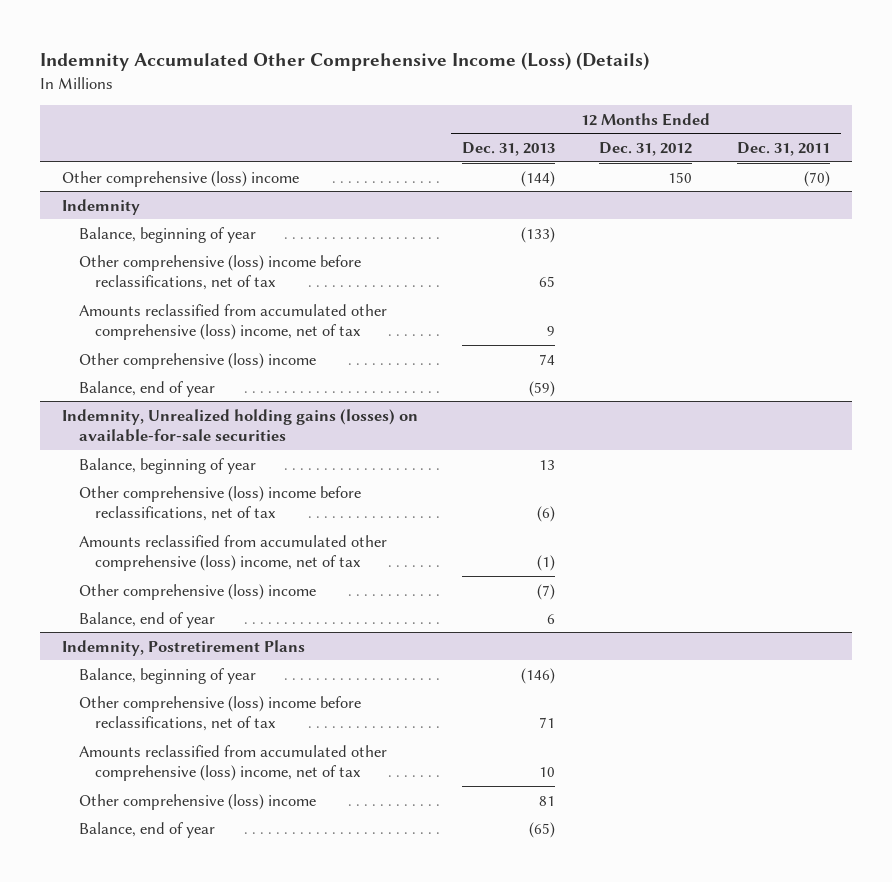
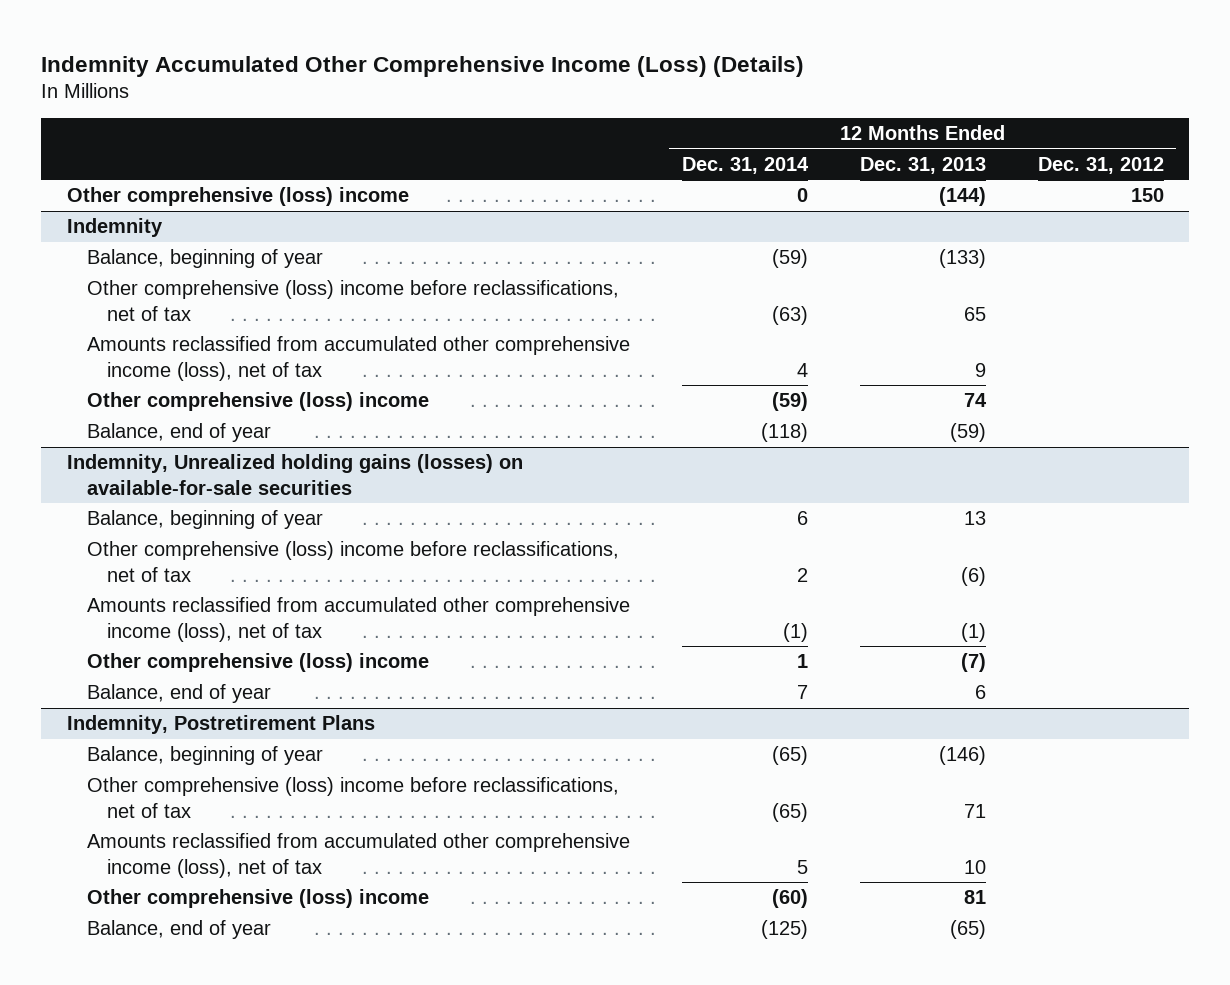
[736,142,830,157] Dec. 31, 2011 -> none
none -> [681,156,809,174] Dec. 31, 2014
[78,303,387,341] Amounts reclassified from accumulated other comprehensive (loss) income, net of tax -> [87,336,631,381] Amounts reclassified from accumulated other comprehensive income (loss), net of tax
[78,534,387,572] Amounts reclassified from accumulated other comprehensive (loss) income, net of tax -> [87,597,631,642] Amounts reclassified from accumulated other comprehensive income (loss), net of tax
[78,744,387,782] Amounts reclassified from accumulated other comprehensive (loss) income, net of tax -> [87,833,631,878] Amounts reclassified from accumulated other comprehensive income (loss), net of tax

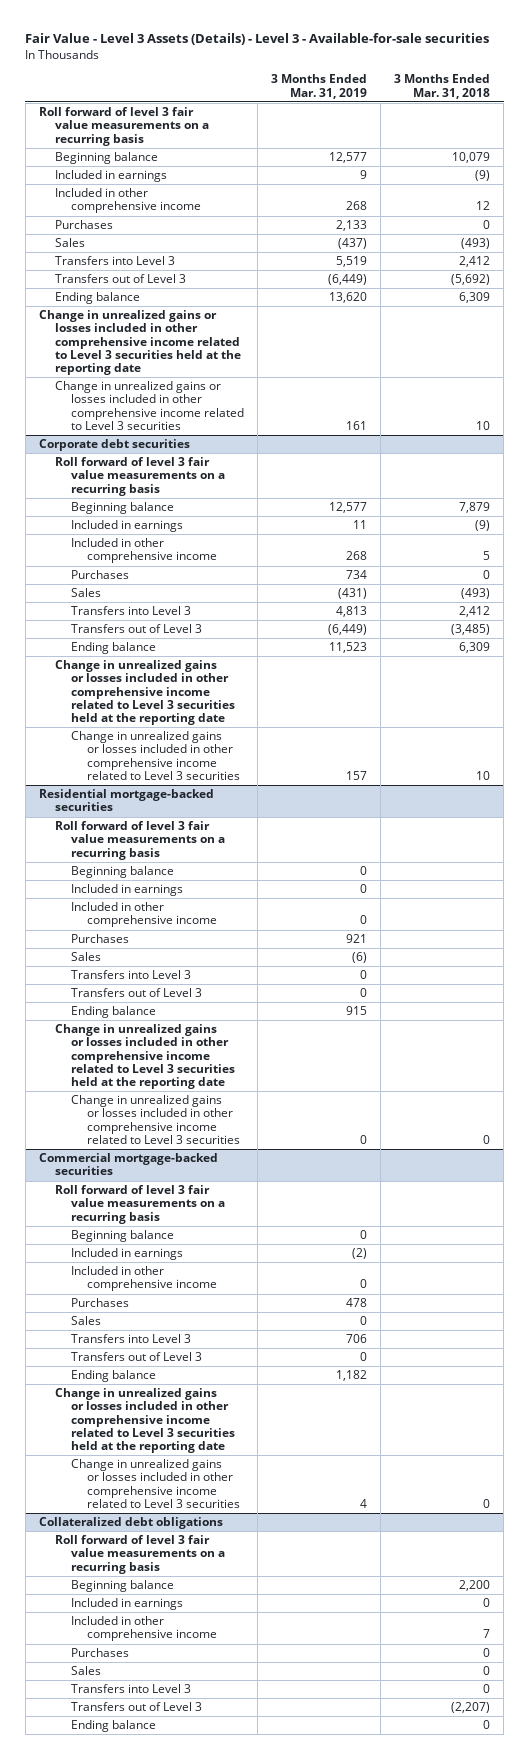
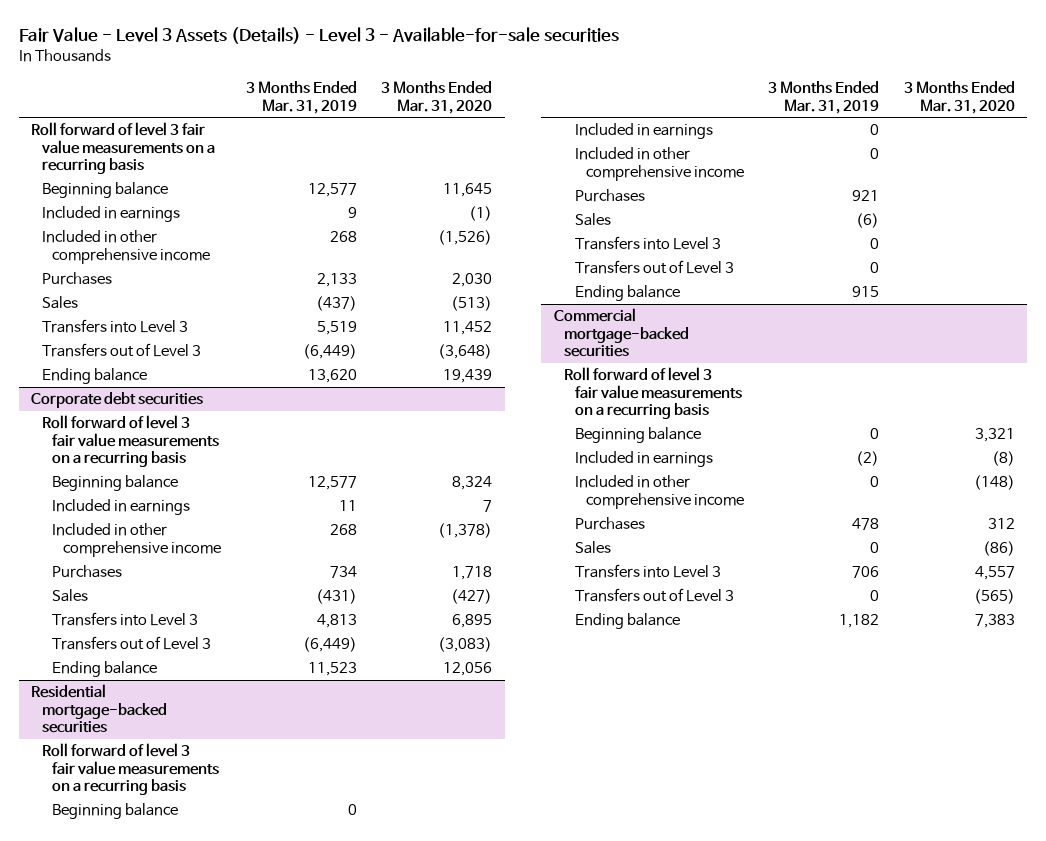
[394,74,491,99] 3 Months Ended Mar. 31, 2018 -> none
none -> [381,80,493,114] 3 Months Ended Mar. 31, 2020
[38,310,241,376] Change in unrealized gains or losses included in other comprehensive income related to Level 3 securities held at the reporting date -> none
[54,381,244,431] Change in unrealized gains or losses included in other comprehensive income related to Level 3 securities -> none
[54,660,235,726] Change in unrealized gains or losses included in other comprehensive income related to Level 3 securities held at the reporting date -> none
[70,731,240,781] Change in unrealized gains or losses included in other comprehensive income related to Level 3 securities -> none
[54,1024,235,1090] Change in unrealized gains or losses included in other comprehensive income related to Level 3 securities held at the reporting date -> none
[70,1095,240,1145] Change in unrealized gains or losses included in other comprehensive income related to Level 3 securities -> none
[54,1388,235,1454] Change in unrealized gains or losses included in other comprehensive income related to Level 3 securities held at the reporting date -> none
[70,1459,240,1509] Change in unrealized gains or losses included in other comprehensive income related to Level 3 securities -> none
[38,1517,223,1530] Collateralized debt obligations -> none
[54,1535,225,1574] Roll forward of level 3 fair value measurements on a recurring basis -> none
[70,1580,174,1593] Beginning balance -> none
[70,1598,183,1611] Included in earnings -> none
[70,1616,217,1642] Included in other comprehensive income -> none
[70,1648,129,1658] Purchases -> none
[70,1666,101,1676] Sales -> none
[70,1684,191,1694] Transfers into Level 3 -> none
[70,1702,202,1712] Transfers out of Level 3 -> none
[70,1720,156,1733] Ending balance -> none

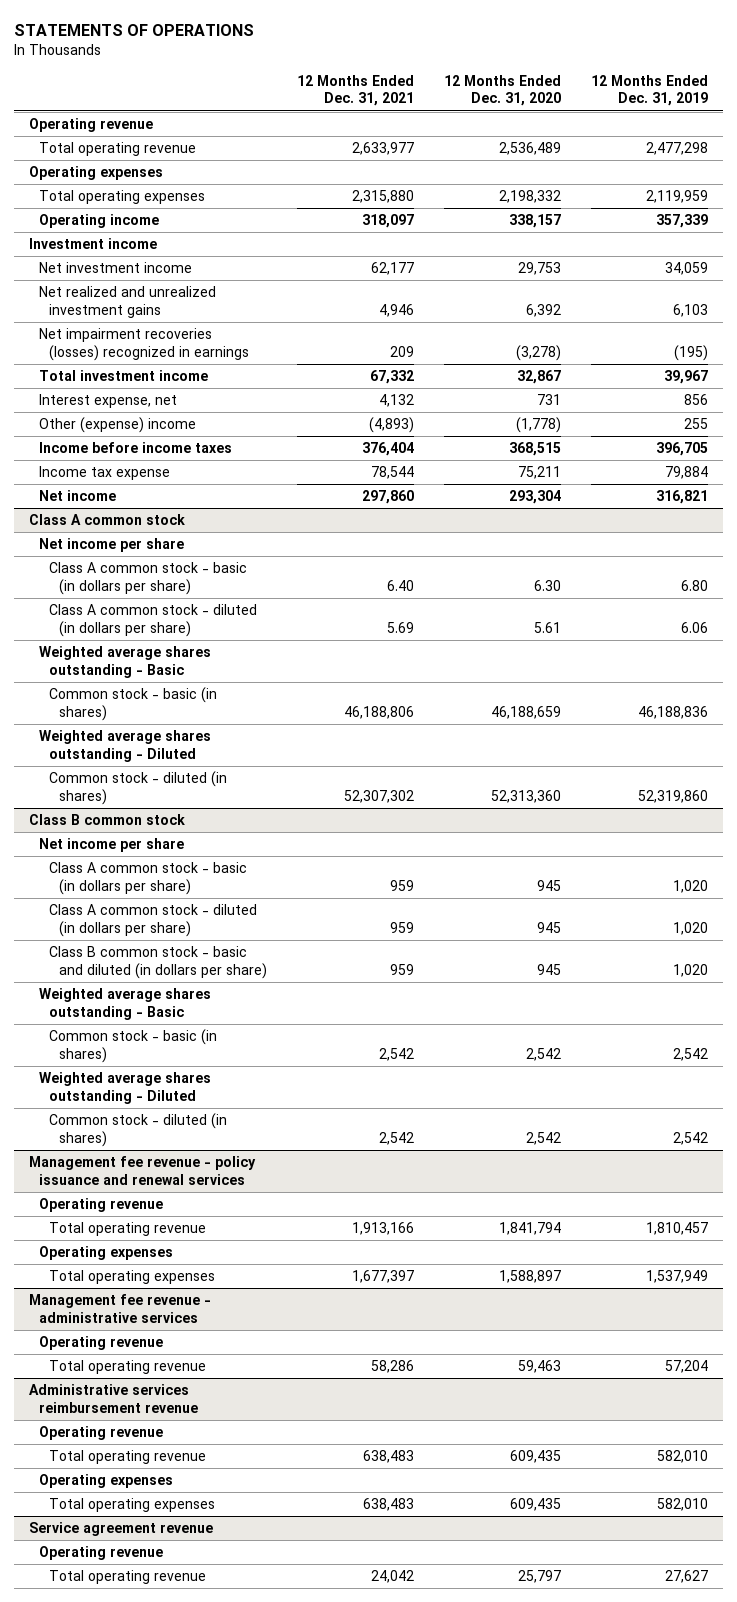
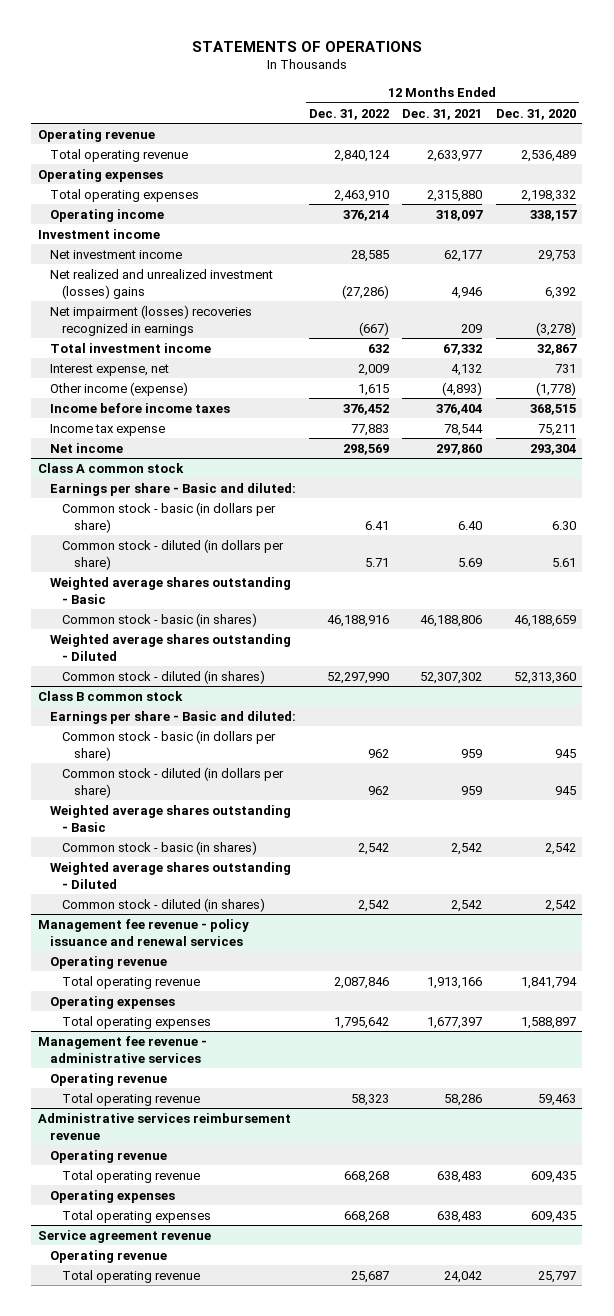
[591,74,709,107] 12 Months Ended Dec. 31, 2019 -> none
none -> [309,108,390,120] Dec. 31, 2022
[39,286,217,318] Net realized and unrealized investment gains -> [50,268,274,299] Net realized and unrealized investment (losses) gains
[39,328,250,361] Net impairment recoveries (losses) recognized in earnings -> [50,304,253,336] Net impairment (losses) recoveries recognized in earnings
[39,417,197,434] Other (expense) income -> [50,381,189,396] Other income (expense)
[39,538,185,553] Net income per share -> none
none -> [50,482,297,496] Earnings per share - Basic and diluted:
[49,562,248,595] Class A common stock - basic (in dollars per share) -> [62,501,277,533] Common stock - basic (in dollars per share)
[49,604,258,637] Class A common stock - diluted (in dollars per share) -> [62,538,285,570] Common stock - diluted (in dollars per share)
[39,838,185,853] Net income per share -> none
[49,946,267,979] Class B common stock - basic and diluted (in dollars per share) -> none
none -> [50,710,297,724] Earnings per share - Basic and diluted:
[49,862,248,895] Class A common stock - basic (in dollars per share) -> [62,729,277,761] Common stock - basic (in dollars per share)
[49,904,258,937] Class A common stock - diluted (in dollars per share) -> [62,766,285,798] Common stock - diluted (in dollars per share)

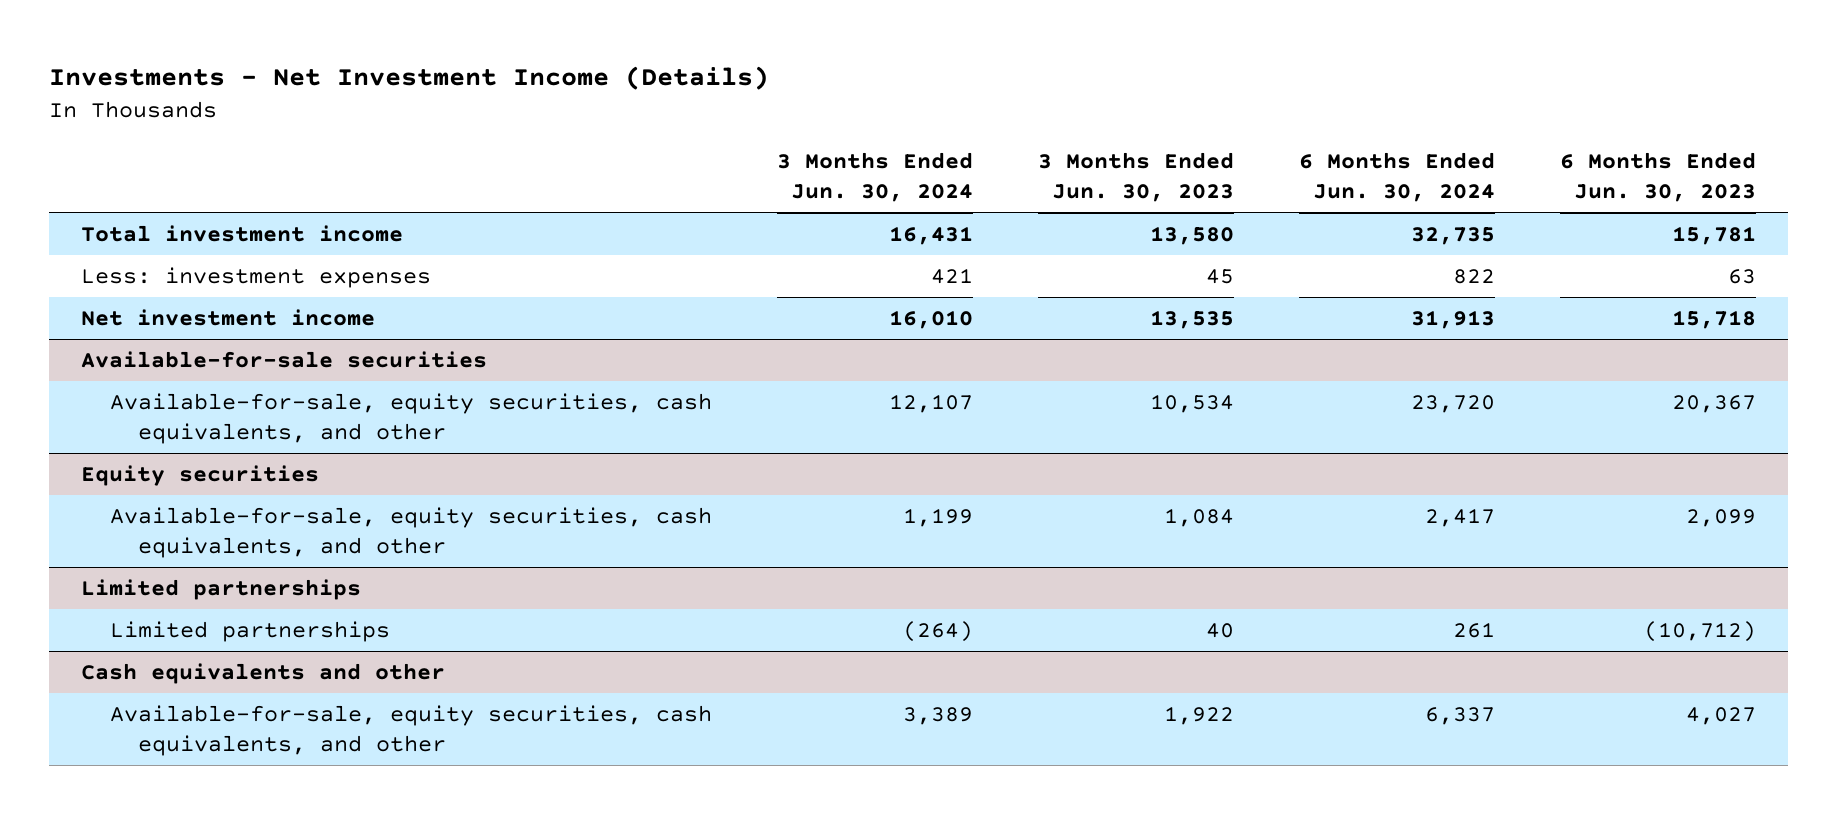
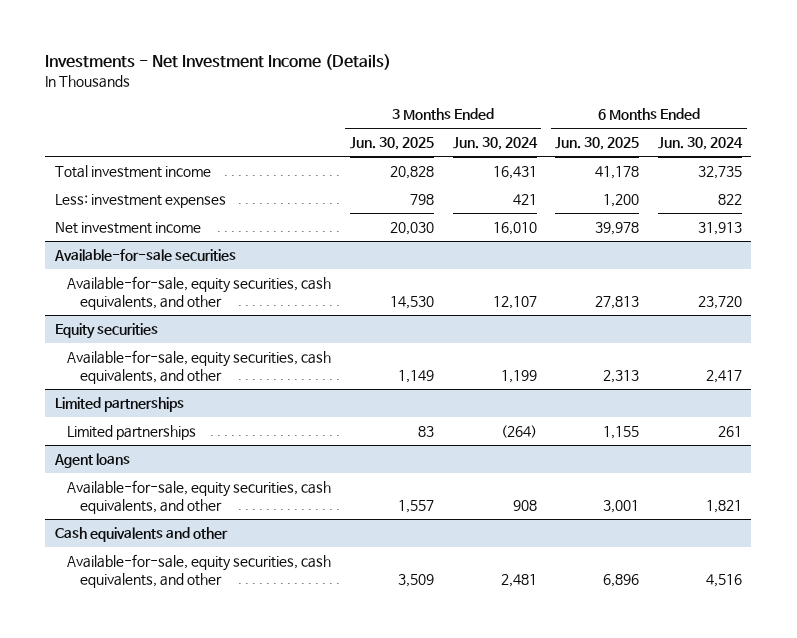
[1037,152,1234,203] 3 Months Ended Jun. 30, 2023 -> none
[1559,152,1756,203] 6 Months Ended Jun. 30, 2023 -> none
none -> [349,137,434,151] Jun. 30, 2025
none -> [555,137,640,151] Jun. 30, 2025
none -> [53,453,130,469] Agent loans
none -> [67,480,332,515] Available-for-sale, equity securities, cash equivalents, and other
[902,706,973,725] 3,389 -> [500,574,537,588] 2,481
[1424,706,1495,725] 6,337 -> [706,574,743,588] 4,516

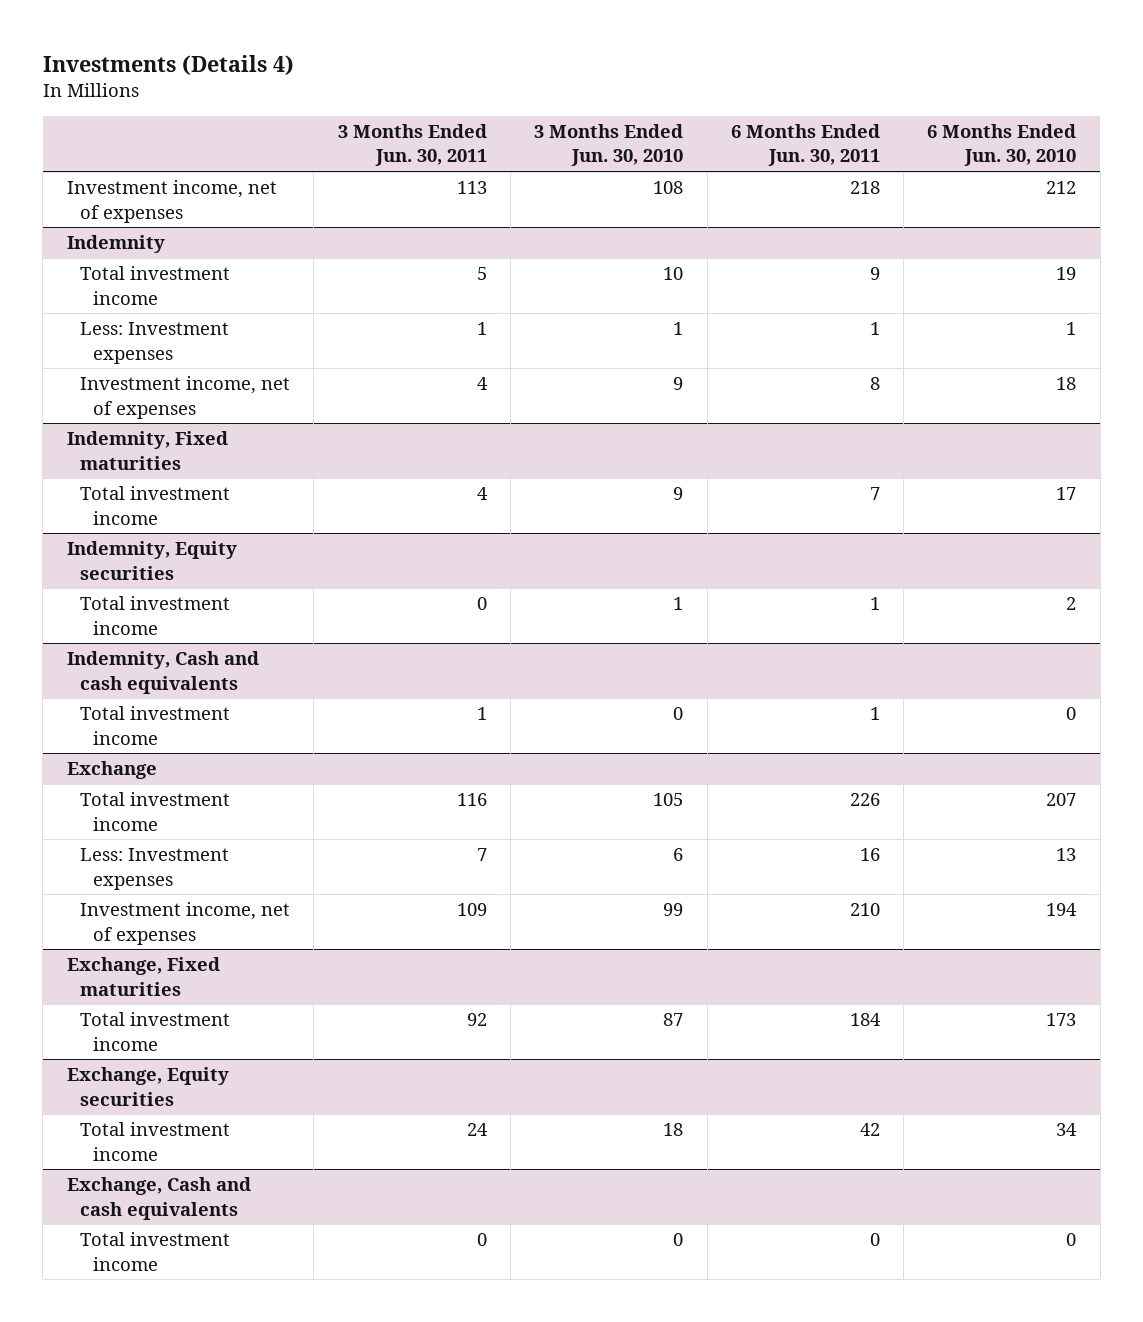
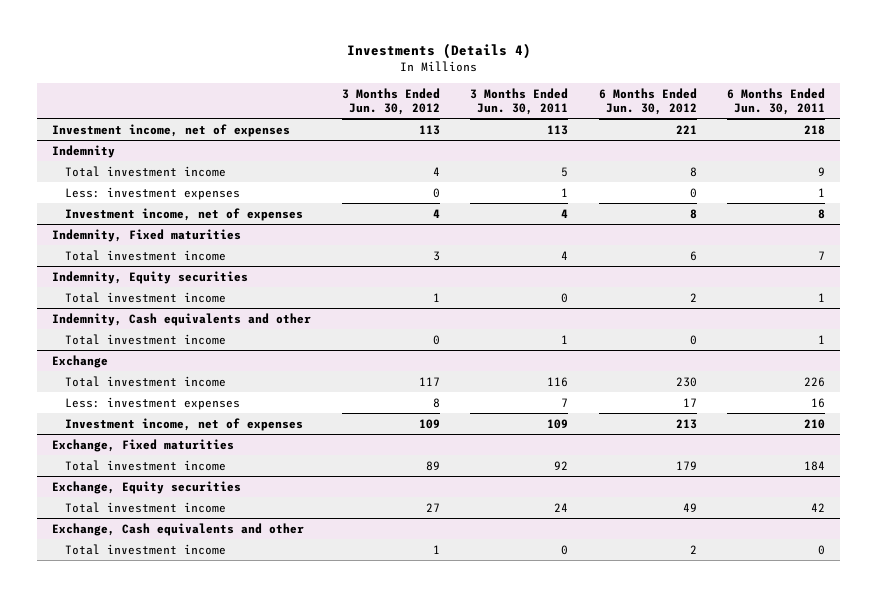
[534,124,684,167] 3 Months Ended Jun. 30, 2010 -> none
[927,124,1077,167] 6 Months Ended Jun. 30, 2010 -> none
none -> [341,88,440,115] 3 Months Ended Jun. 30, 2012
none -> [598,88,697,115] 6 Months Ended Jun. 30, 2012
[79,322,229,364] Less: Investment expenses -> [65,186,241,200] Less: investment expenses
[66,651,259,694] Indemnity, Cash and cash equivalents -> [52,312,312,326] Indemnity, Cash equivalents and other
[79,848,229,890] Less: Investment expenses -> [65,396,241,410] Less: investment expenses
[66,1177,251,1220] Exchange, Cash and cash equivalents -> [52,522,305,536] Exchange, Cash equivalents and other

